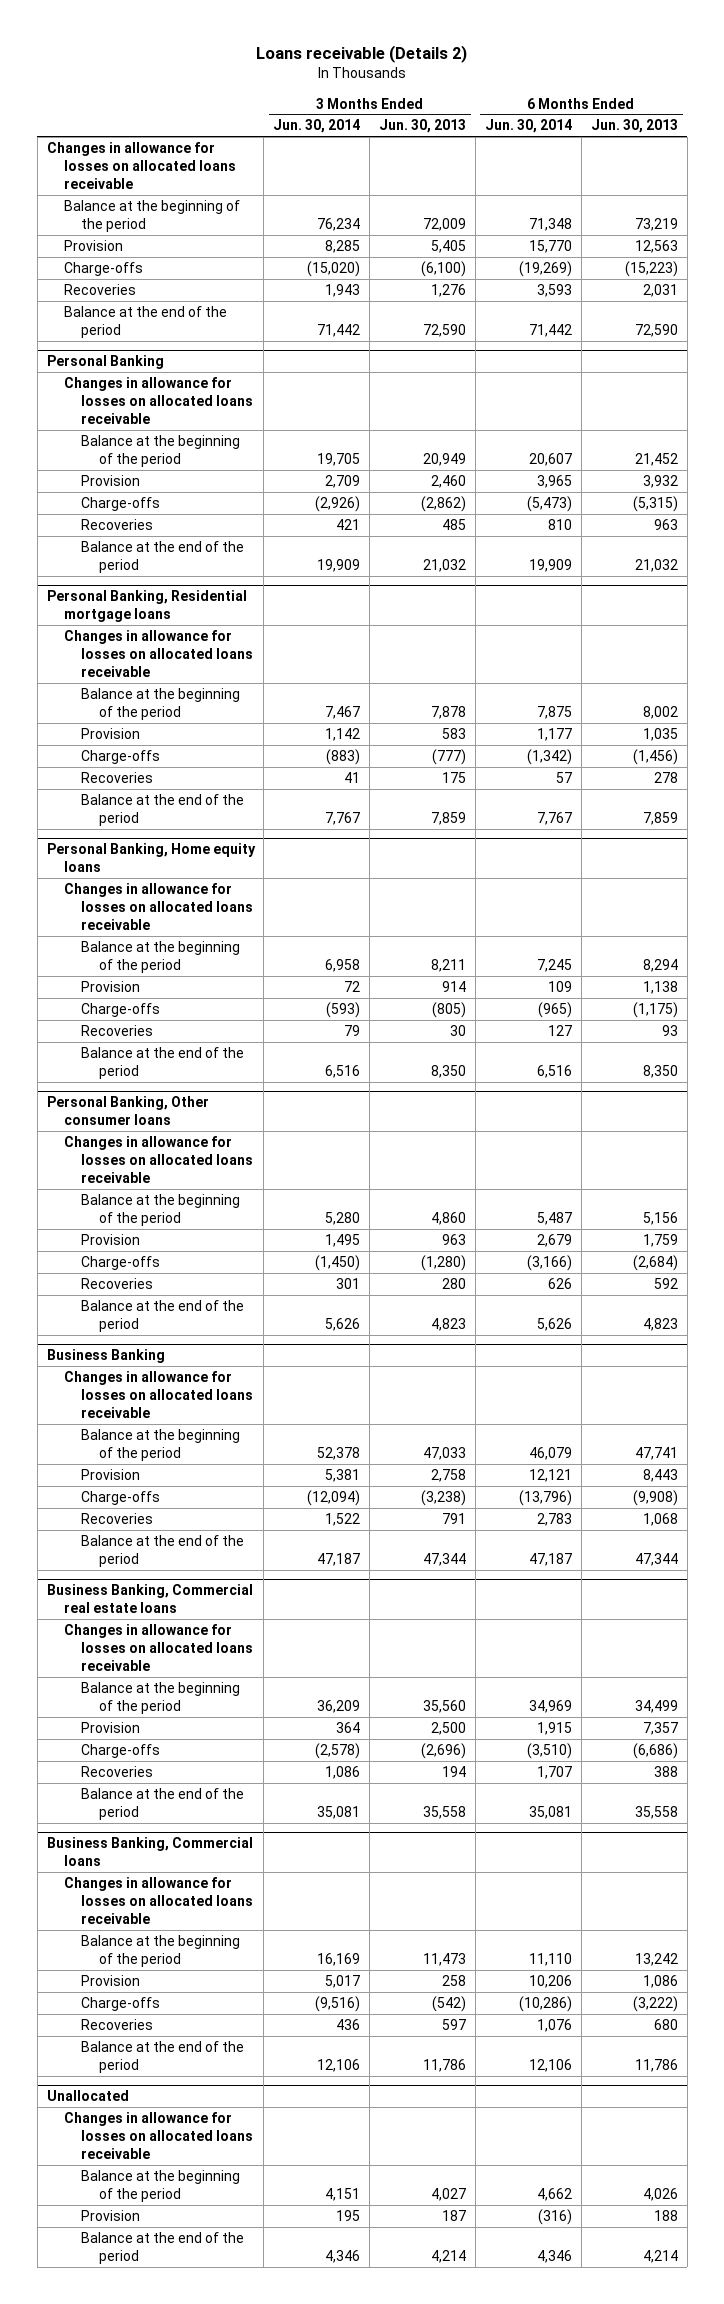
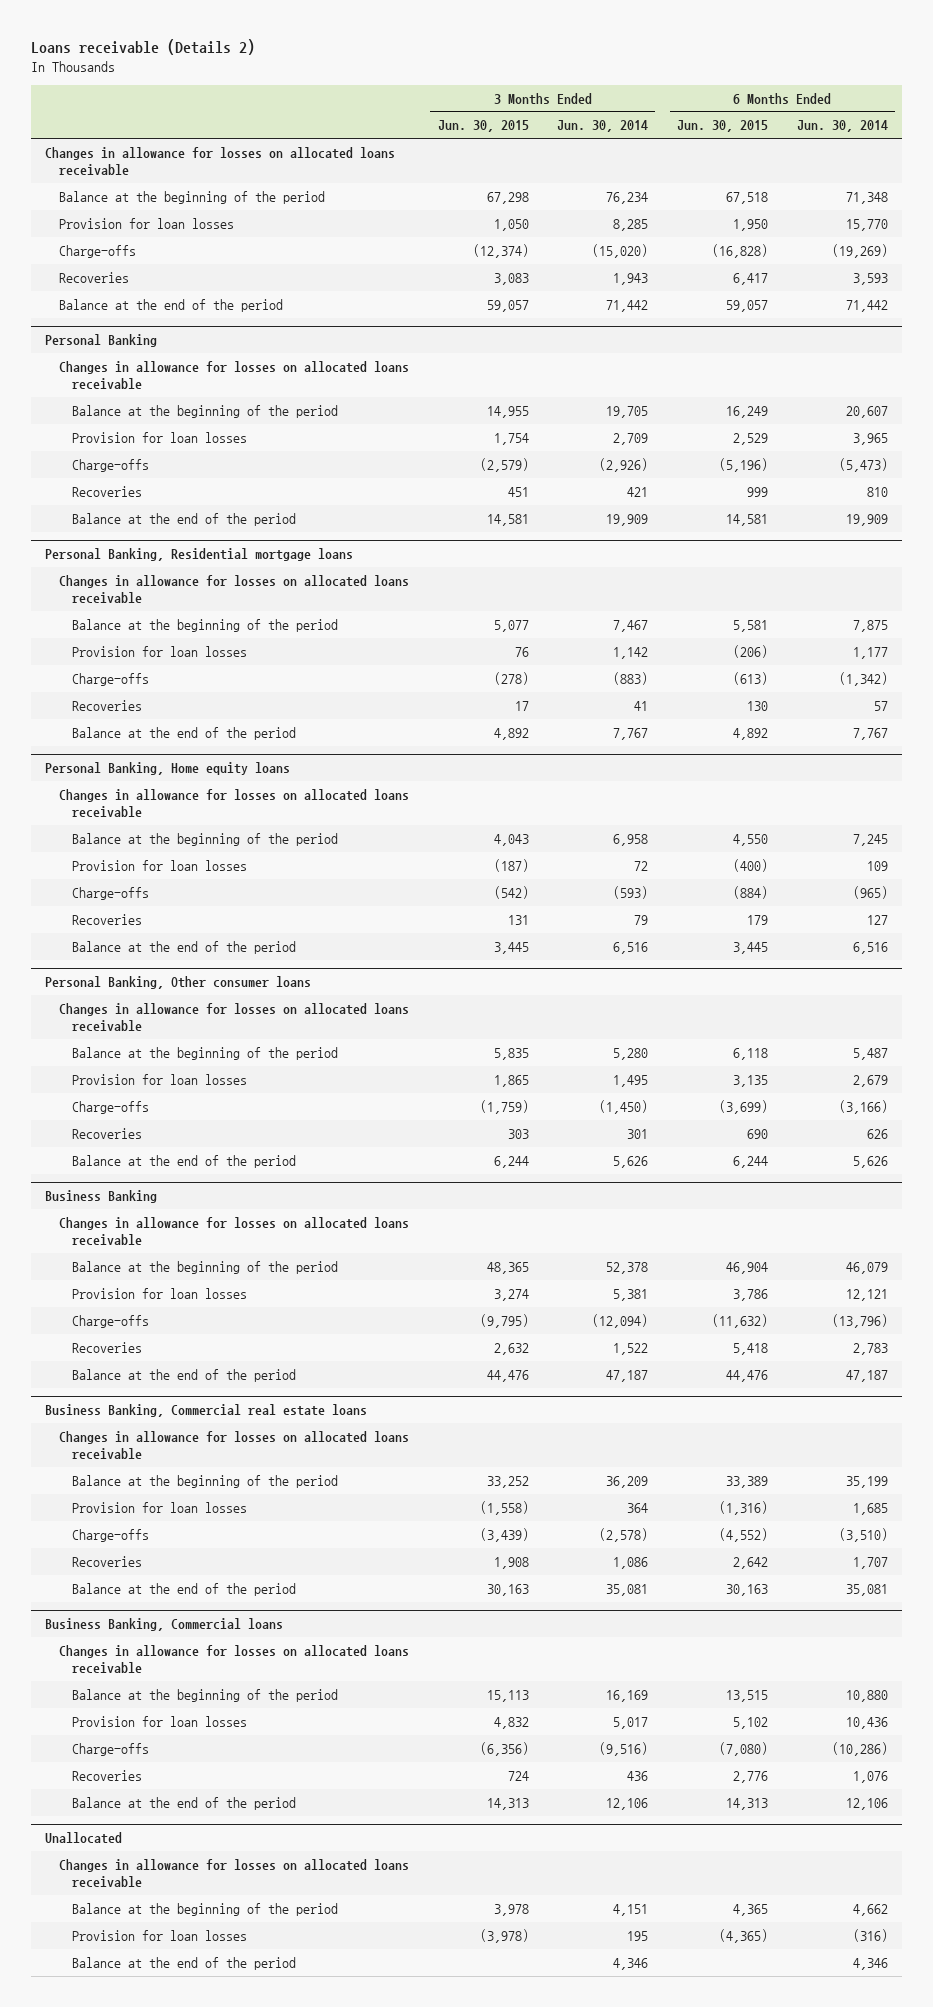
[379,119,467,134] Jun. 30, 2013 -> none
[590,119,678,134] Jun. 30, 2013 -> none
none -> [437,120,529,133] Jun. 30, 2015
none -> [677,120,769,133] Jun. 30, 2015
[63,239,123,251] Provision -> [58,217,234,229] Provision for loan losses
[81,474,141,486] Provision -> [72,431,248,443] Provision for loan losses
[81,727,141,739] Provision -> [72,645,248,657] Provision for loan losses
[81,980,141,992] Provision -> [72,859,248,871] Provision for loan losses
[81,1233,141,1245] Provision -> [72,1073,248,1085] Provision for loan losses
[81,1468,141,1480] Provision -> [72,1287,248,1299] Provision for loan losses
[529,1700,573,1714] 34,969 -> [845,1475,888,1488] 35,199
[81,1721,141,1733] Provision -> [72,1501,248,1513] Provision for loan losses
[537,1721,573,1735] 1,915 -> [852,1502,888,1515] 1,685
[529,1953,573,1967] 11,110 -> [845,1689,888,1702] 10,880
[81,1974,141,1986] Provision -> [72,1715,248,1727] Provision for loan losses
[529,1974,573,1988] 10,206 -> [845,1716,888,1729] 10,436
[81,2209,141,2221] Provision -> [72,1929,248,1941] Provision for loan losses

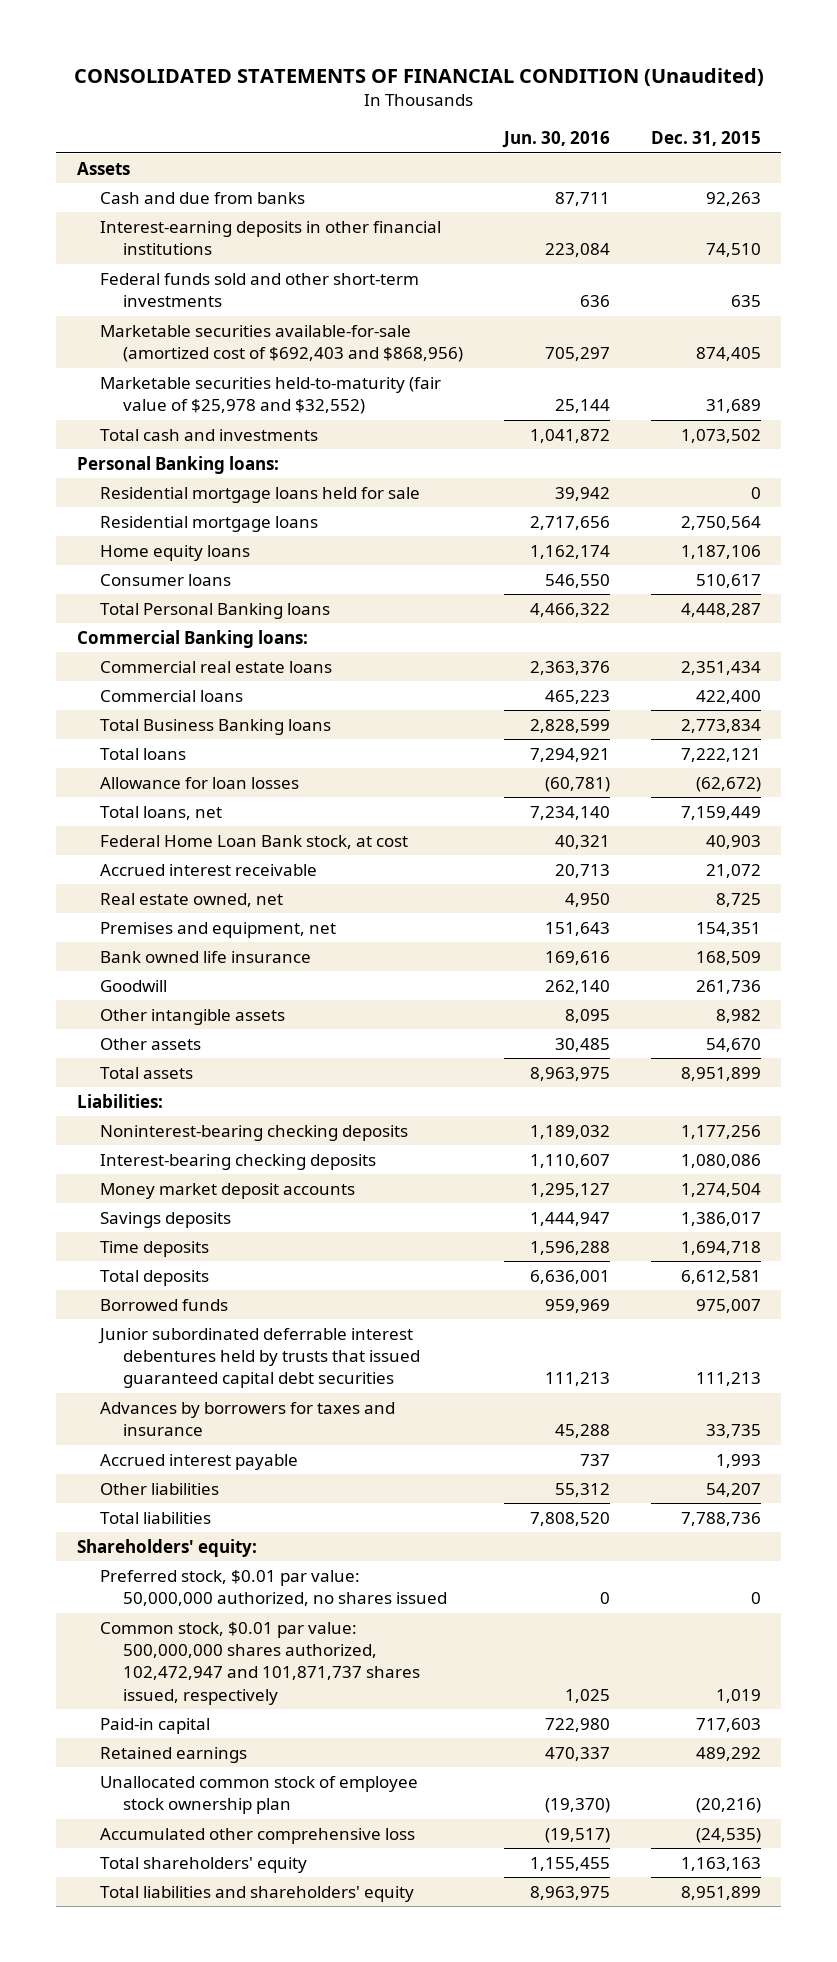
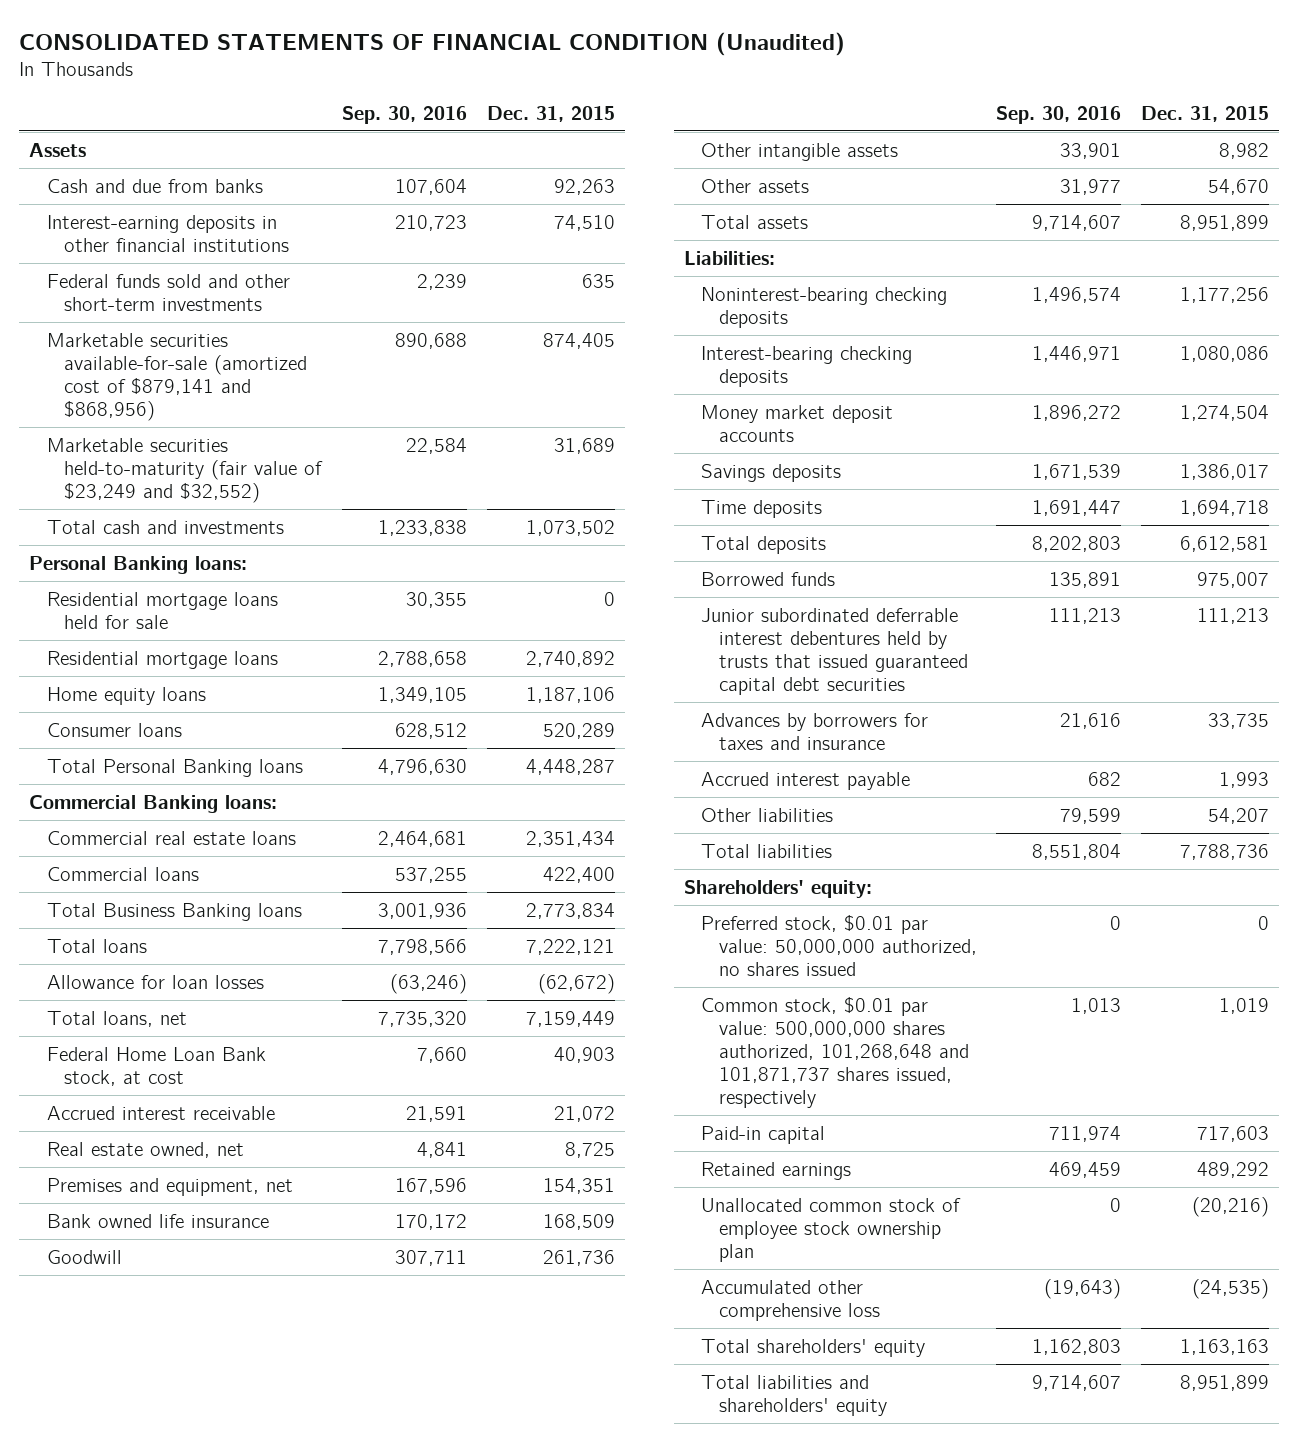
[502,131,611,149] Jun. 30, 2016 -> none
none -> [342,105,468,124] Sep. 30, 2016
[100,324,464,363] Marketable securities available-for-sale (amortized cost of $692,403 and $868,956) -> [46,332,308,421] Marketable securities available-for-sale (amortized cost of $879,141 and $868,956)
[100,376,442,415] Marketable securities held-to-maturity (fair value of $25,978 and $32,552) -> [46,437,324,503] Marketable securities held-to-maturity (fair value of $23,249 and $32,552)
[680,515,761,530] 2,750,564 -> [526,650,616,667] 2,740,892
[695,573,761,588] 510,617 -> [543,722,616,739] 520,289
[100,1621,421,1705] Common stock, $0.01 par value: 500,000,000 shares authorized, 102,472,947 and 101,871,737 shares issued, respectively -> [701,996,969,1109] Common stock, $0.01 par value: 500,000,000 shares authorized, 101,268,648 and 101,871,737 shares issued, respectively

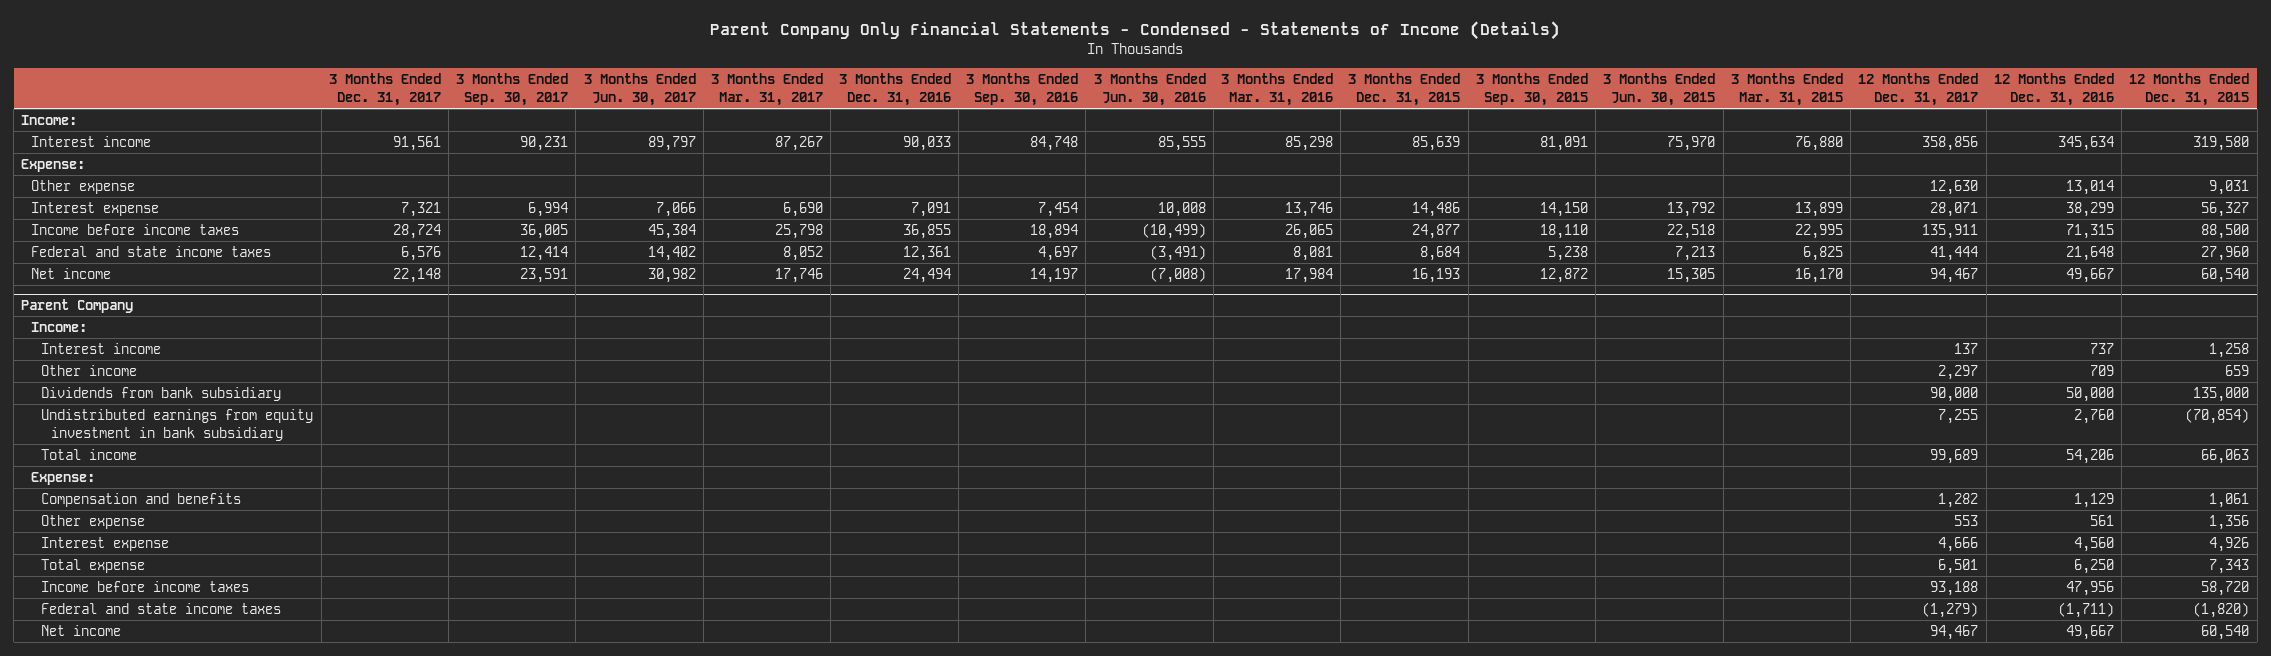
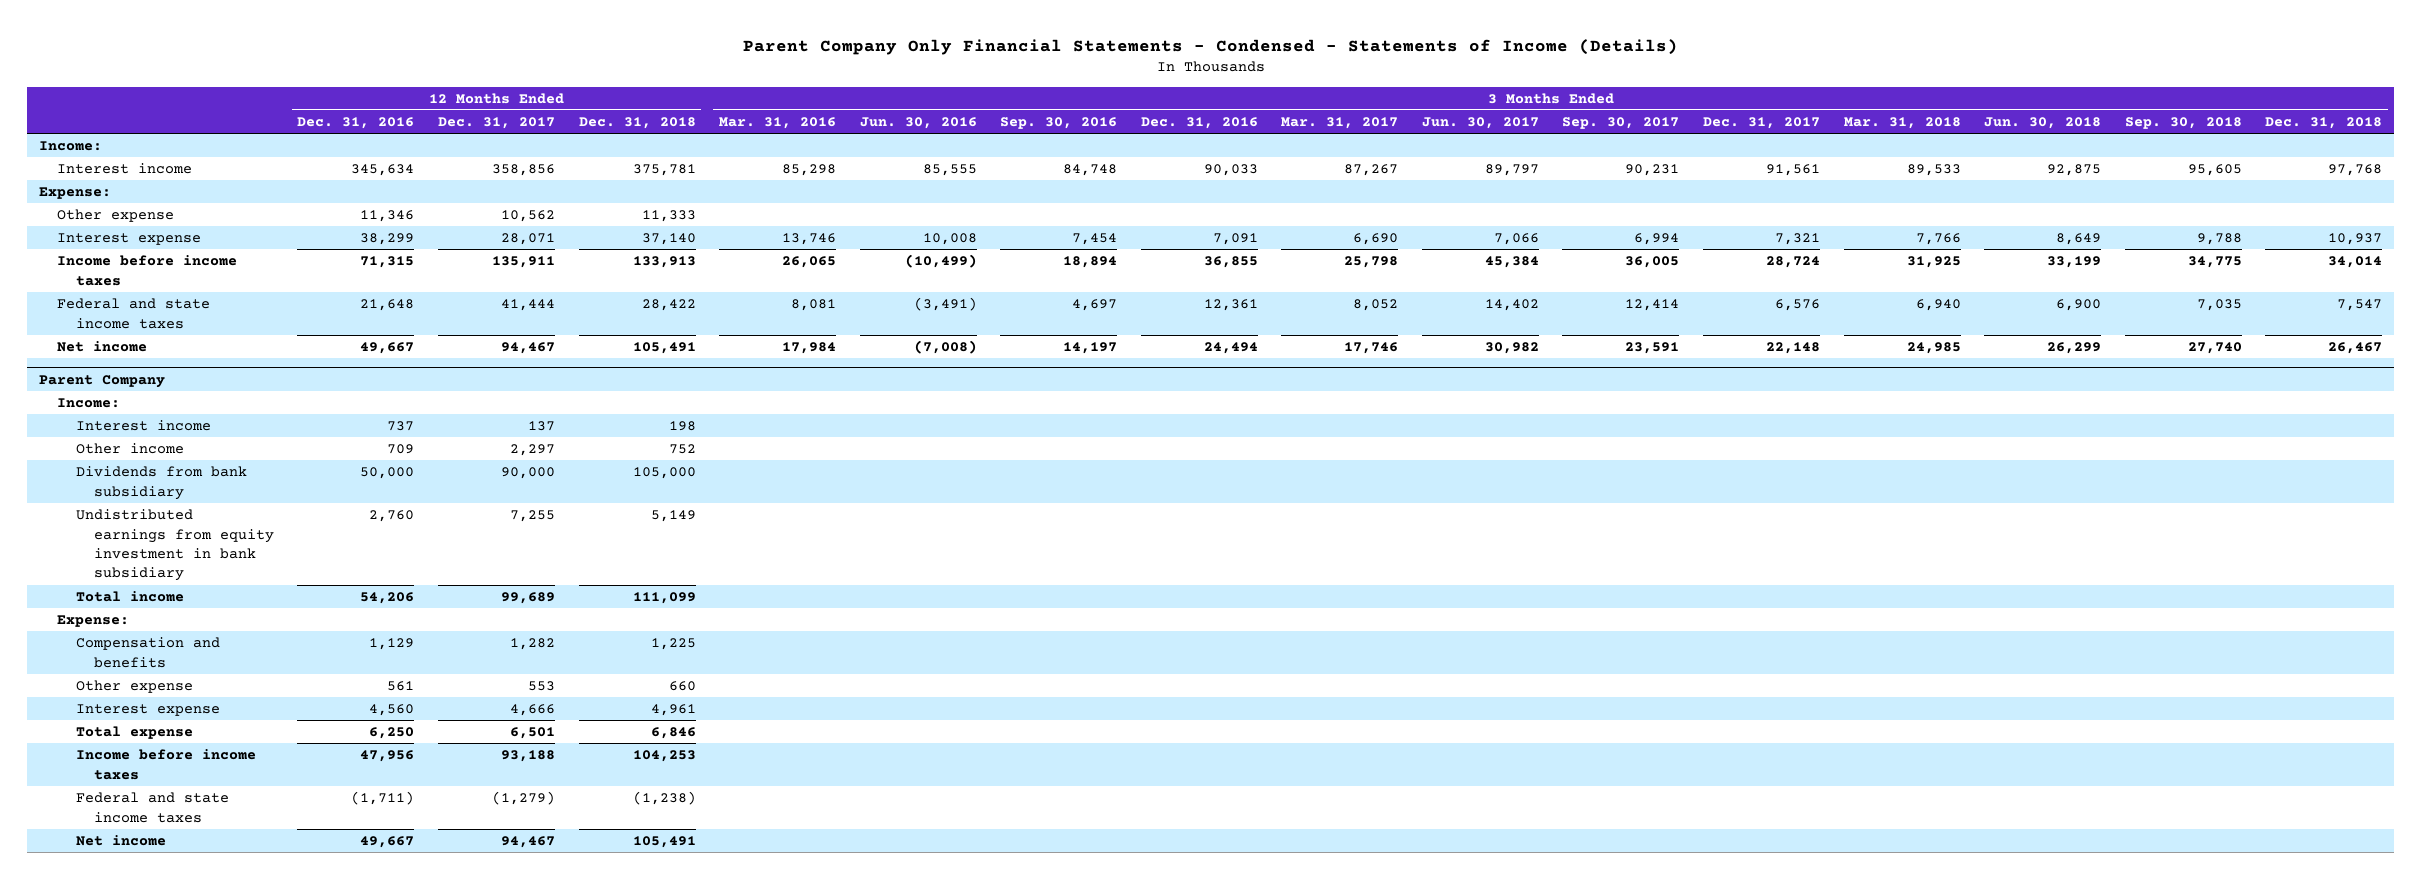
[1348,73,1461,107] 3 Months Ended Dec. 31, 2015 -> none
[1475,73,1588,107] 3 Months Ended Sep. 30, 2015 -> none
[1603,73,1716,107] 3 Months Ended Jun. 30, 2015 -> none
[1730,73,1843,107] 3 Months Ended Mar. 31, 2015 -> none
[2129,73,2250,107] 12 Months Ended Dec. 31, 2015 -> none
none -> [578,116,696,129] Dec. 31, 2018
none -> [1843,116,1961,129] Mar. 31, 2018
none -> [1984,116,2102,129] Jun. 30, 2018
none -> [2124,116,2242,129] Sep. 30, 2018
none -> [2265,116,2383,129] Dec. 31, 2018
[1930,179,1979,195] 12,630 -> [501,210,556,223] 10,562
[2065,179,2114,195] 13,014 -> [360,210,415,223] 11,346

